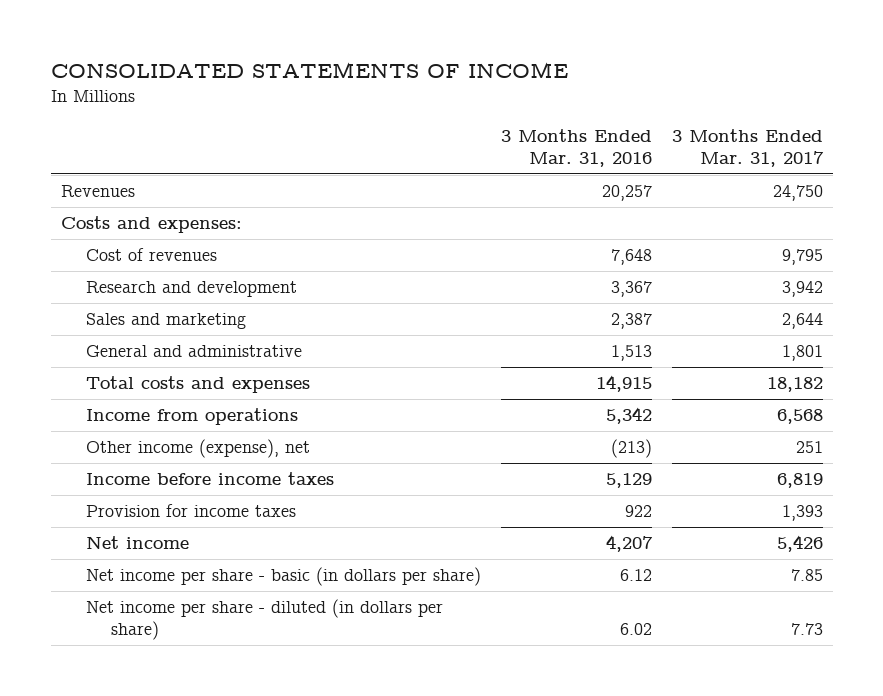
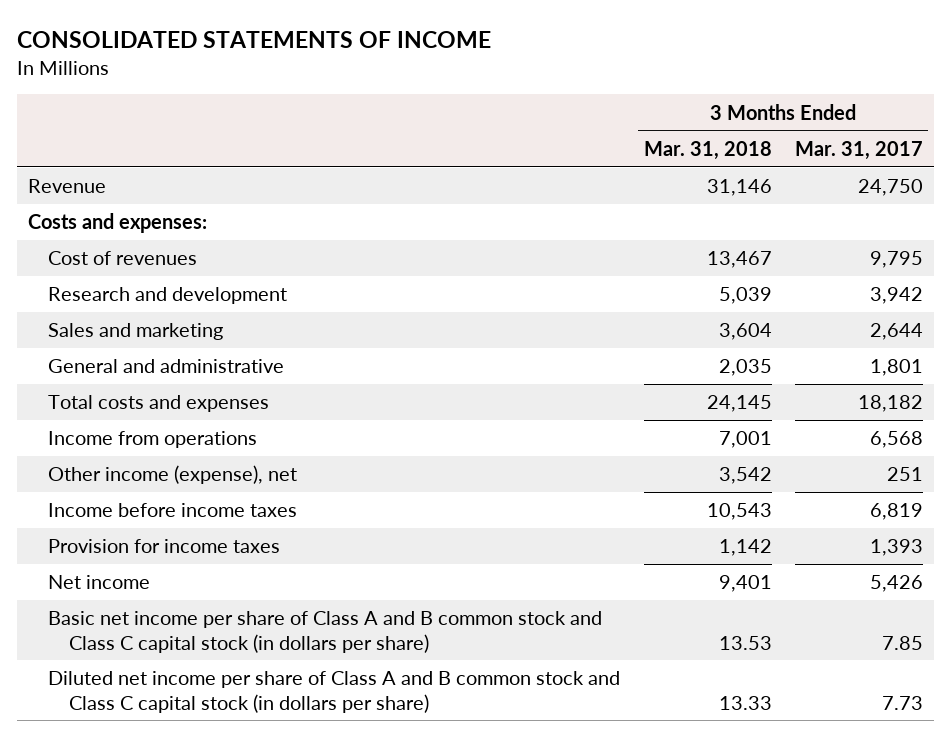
[500,128,652,167] 3 Months Ended Mar. 31, 2016 -> none
none -> [643,140,772,160] Mar. 31, 2018
[60,185,135,198] Revenues -> [28,179,107,194] Revenue
[85,567,481,587] Net income per share - basic (in dollars per share) -> [48,611,603,653] Basic net income per share of Class A and B common stock and Class C capital stock (in dollars per share)
[85,599,443,641] Net income per share - diluted (in dollars per share) -> [48,671,621,713] Diluted net income per share of Class A and B common stock and Class C capital stock (in dollars per share)

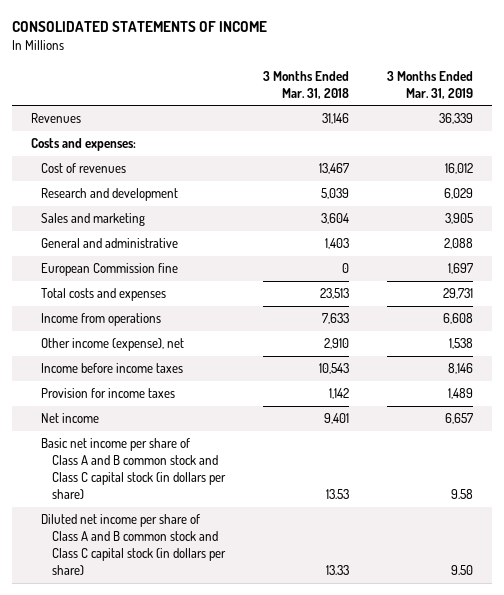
[794,140,923,160] Mar. 31, 2017 -> none
none -> [386,70,473,99] 3 Months Ended Mar. 31, 2019
[28,179,107,194] Revenue -> [31,113,82,124] Revenues
[718,359,772,377] 2,035 -> [324,238,349,250] 1,403
none -> [41,263,179,277] European Commission fine
[706,395,772,413] 24,145 -> [319,288,349,300] 23,513
[718,431,772,449] 7,001 -> [321,313,349,325] 7,633
[718,467,772,485] 3,542 -> [323,338,349,350] 2,910

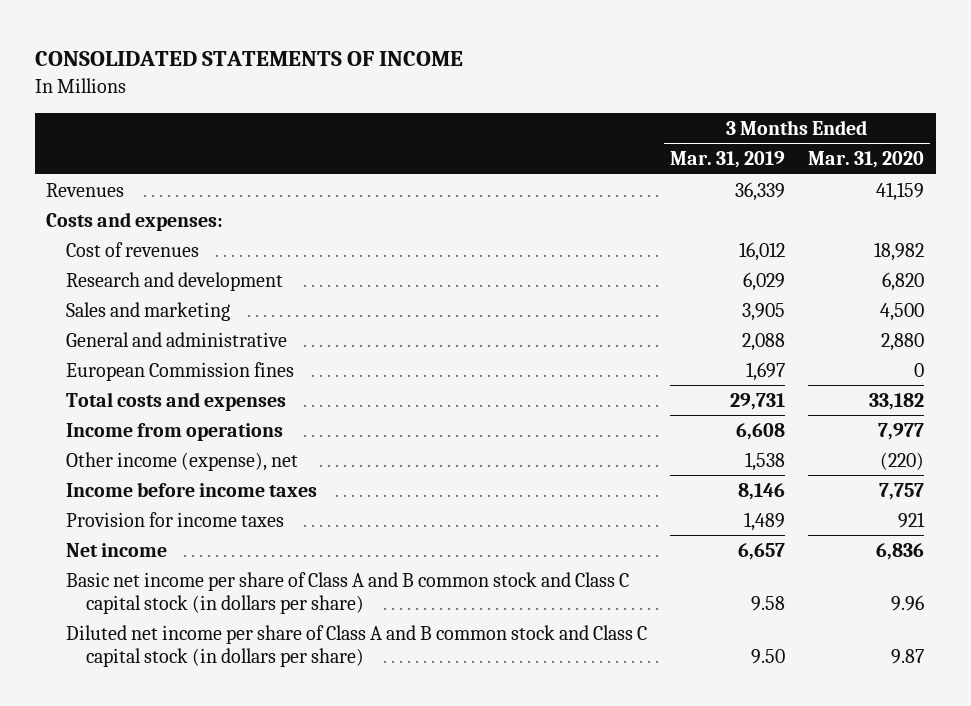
[262,70,349,99] 3 Months Ended Mar. 31, 2018 -> none
none -> [808,151,925,169] Mar. 31, 2020
[41,263,179,277] European Commission fine -> [66,361,295,381] European Commission fines

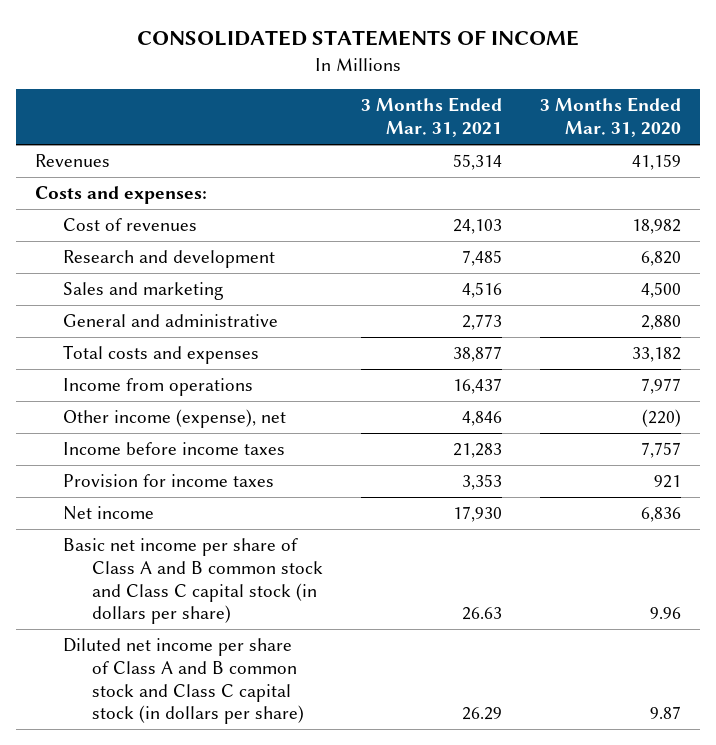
[670,151,786,169] Mar. 31, 2019 -> none
none -> [360,97,502,138] 3 Months Ended Mar. 31, 2021
[66,361,295,381] European Commission fines -> none

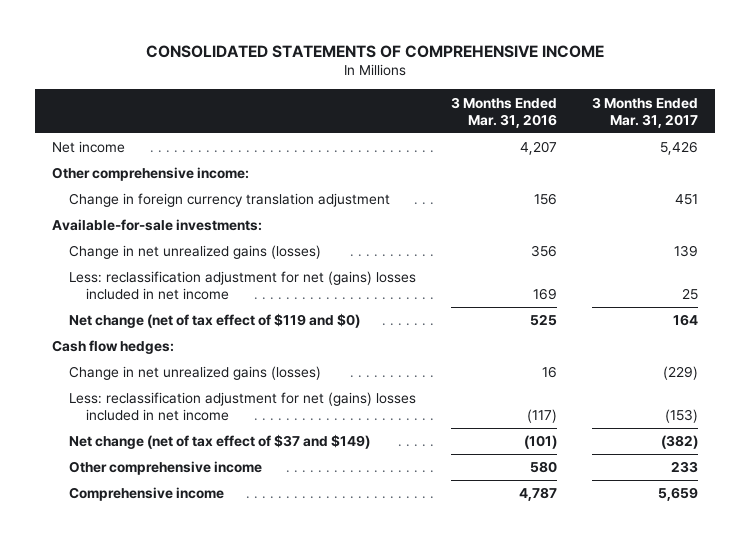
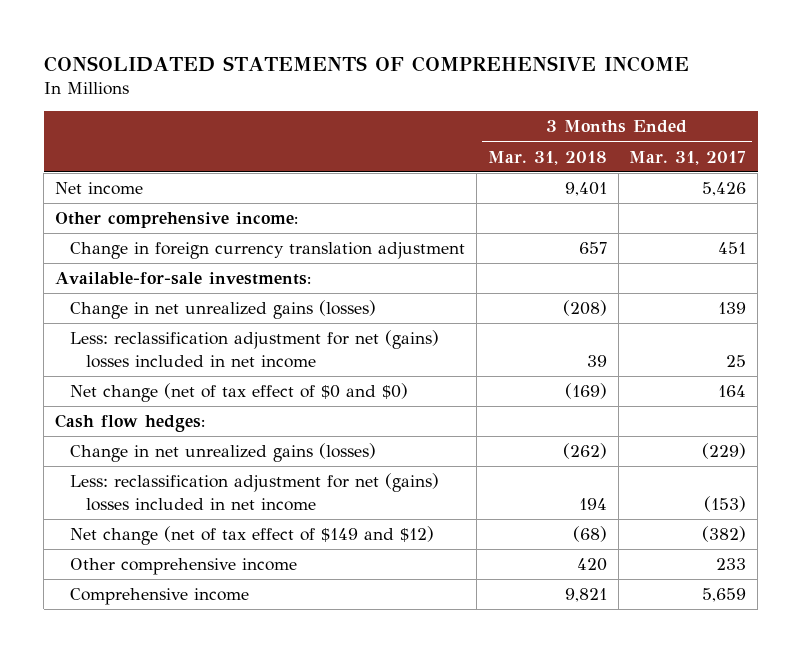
[450,96,557,128] 3 Months Ended Mar. 31, 2016 -> none
none -> [487,150,607,165] Mar. 31, 2018
[69,313,361,329] Net change (net of tax effect of $119 and $0) -> [70,383,409,403] Net change (net of tax effect of $0 and $0)
[69,434,371,450] Net change (net of tax effect of $37 and $149) -> [70,526,435,546] Net change (net of tax effect of $149 and $12)

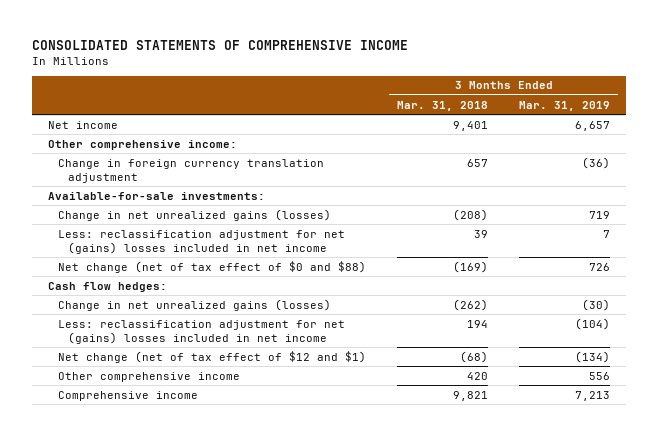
[629,150,747,165] Mar. 31, 2017 -> none
none -> [519,100,611,111] Mar. 31, 2019
[70,383,409,403] Net change (net of tax effect of $0 and $0) -> [57,260,366,273] Net change (net of tax effect of $0 and $88)
[70,526,435,546] Net change (net of tax effect of $149 and $12) -> [57,350,366,363] Net change (net of tax effect of $12 and $1)

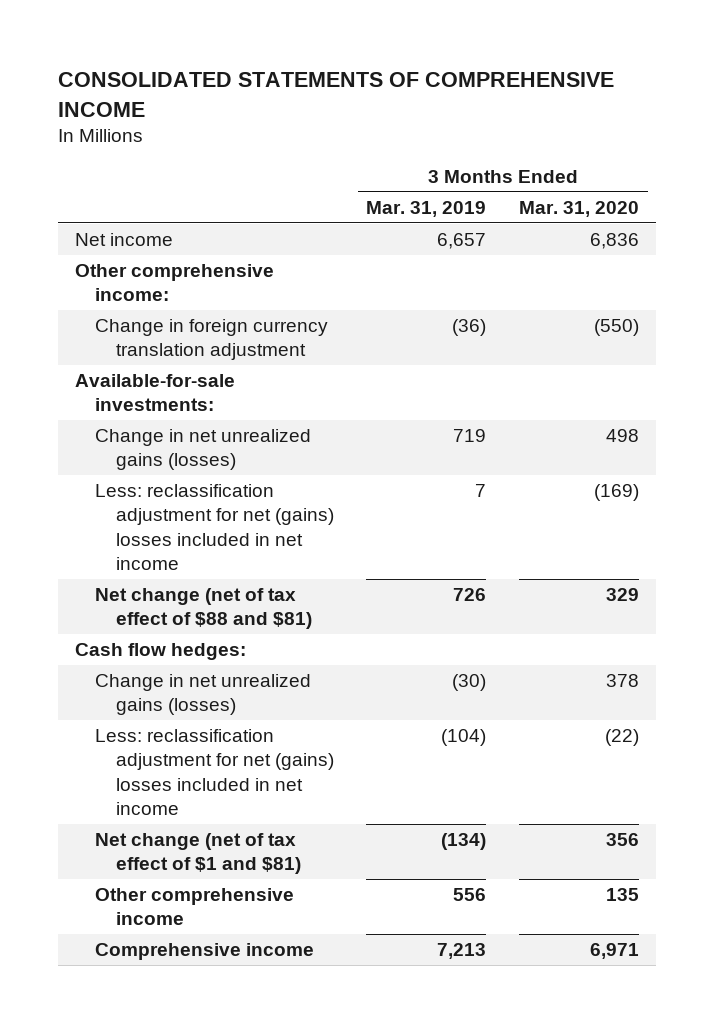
[397,100,489,111] Mar. 31, 2018 -> none
none -> [519,200,640,217] Mar. 31, 2020
[57,260,366,273] Net change (net of tax effect of $0 and $88) -> [95,587,312,630] Net change (net of tax effect of $88 and $81)
[57,350,366,363] Net change (net of tax effect of $12 and $1) -> [95,832,301,875] Net change (net of tax effect of $1 and $81)

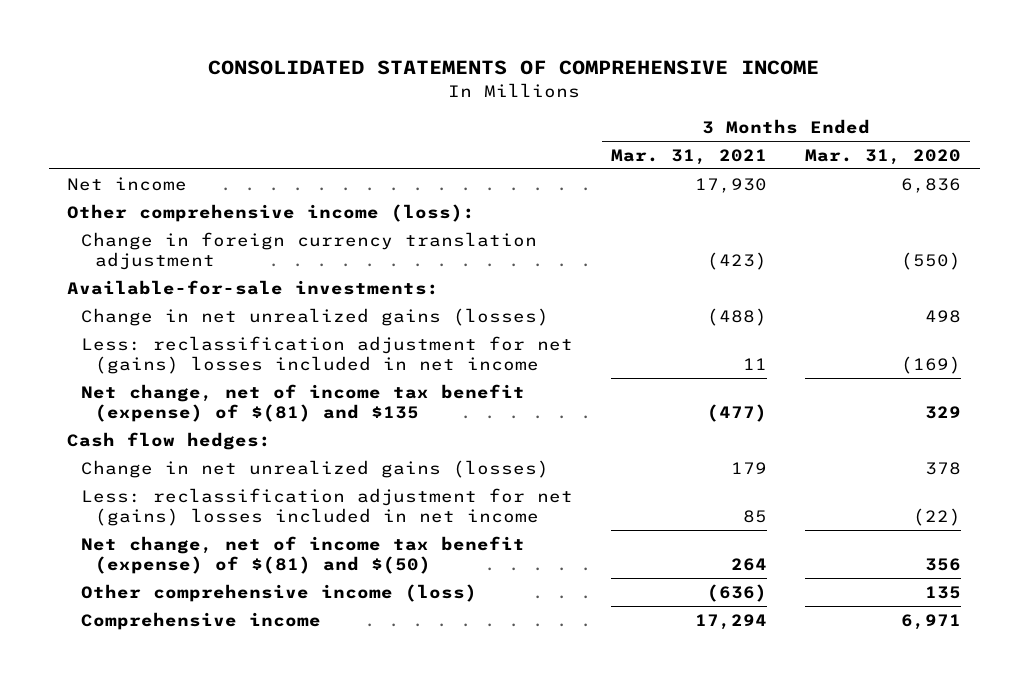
[366,200,487,217] Mar. 31, 2019 -> none
none -> [611,148,768,165] Mar. 31, 2021
[74,263,274,302] Other comprehensive income: -> [67,203,476,222] Other comprehensive income (loss):
[95,587,312,630] Net change (net of tax effect of $88 and $81) -> [81,383,526,423] Net change, net of income tax benefit (expense) of $(81) and $135
[95,832,301,875] Net change (net of tax effect of $1 and $81) -> [81,535,526,575] Net change, net of income tax benefit (expense) of $(81) and $(50)
[95,887,295,926] Other comprehensive income -> [81,583,478,602] Other comprehensive income (loss)

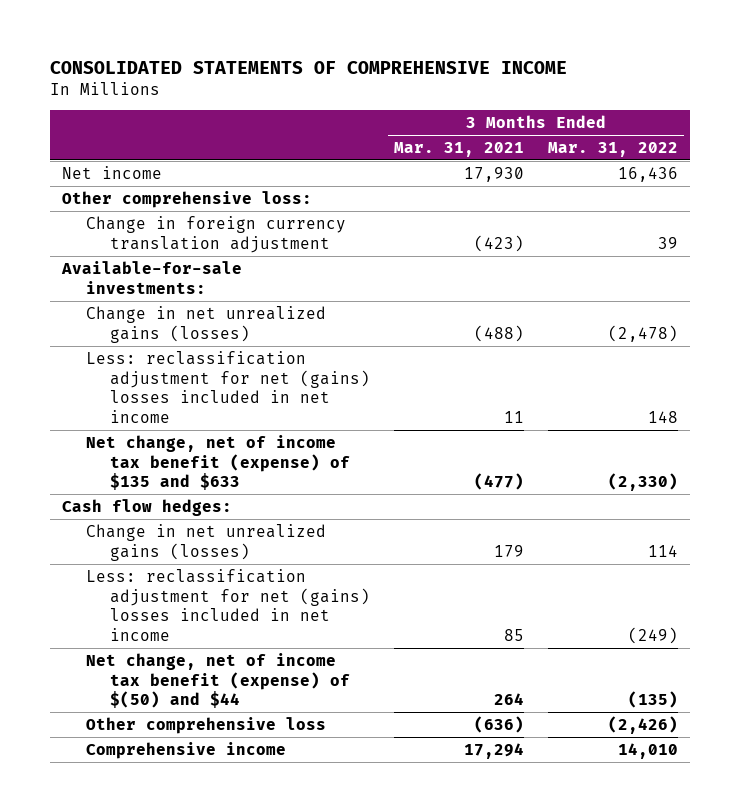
[804,148,961,165] Mar. 31, 2020 -> none
none -> [547,141,678,157] Mar. 31, 2022
[67,203,476,222] Other comprehensive income (loss): -> [62,190,313,208] Other comprehensive loss:
[81,383,526,423] Net change, net of income tax benefit (expense) of $(81) and $135 -> [85,434,350,491] Net change, net of income tax benefit (expense) of $135 and $633
[81,535,526,575] Net change, net of income tax benefit (expense) of $(81) and $(50) -> [85,652,350,709] Net change, net of income tax benefit (expense) of $(50) and $44
[81,583,478,602] Other comprehensive income (loss) -> [85,716,326,734] Other comprehensive loss

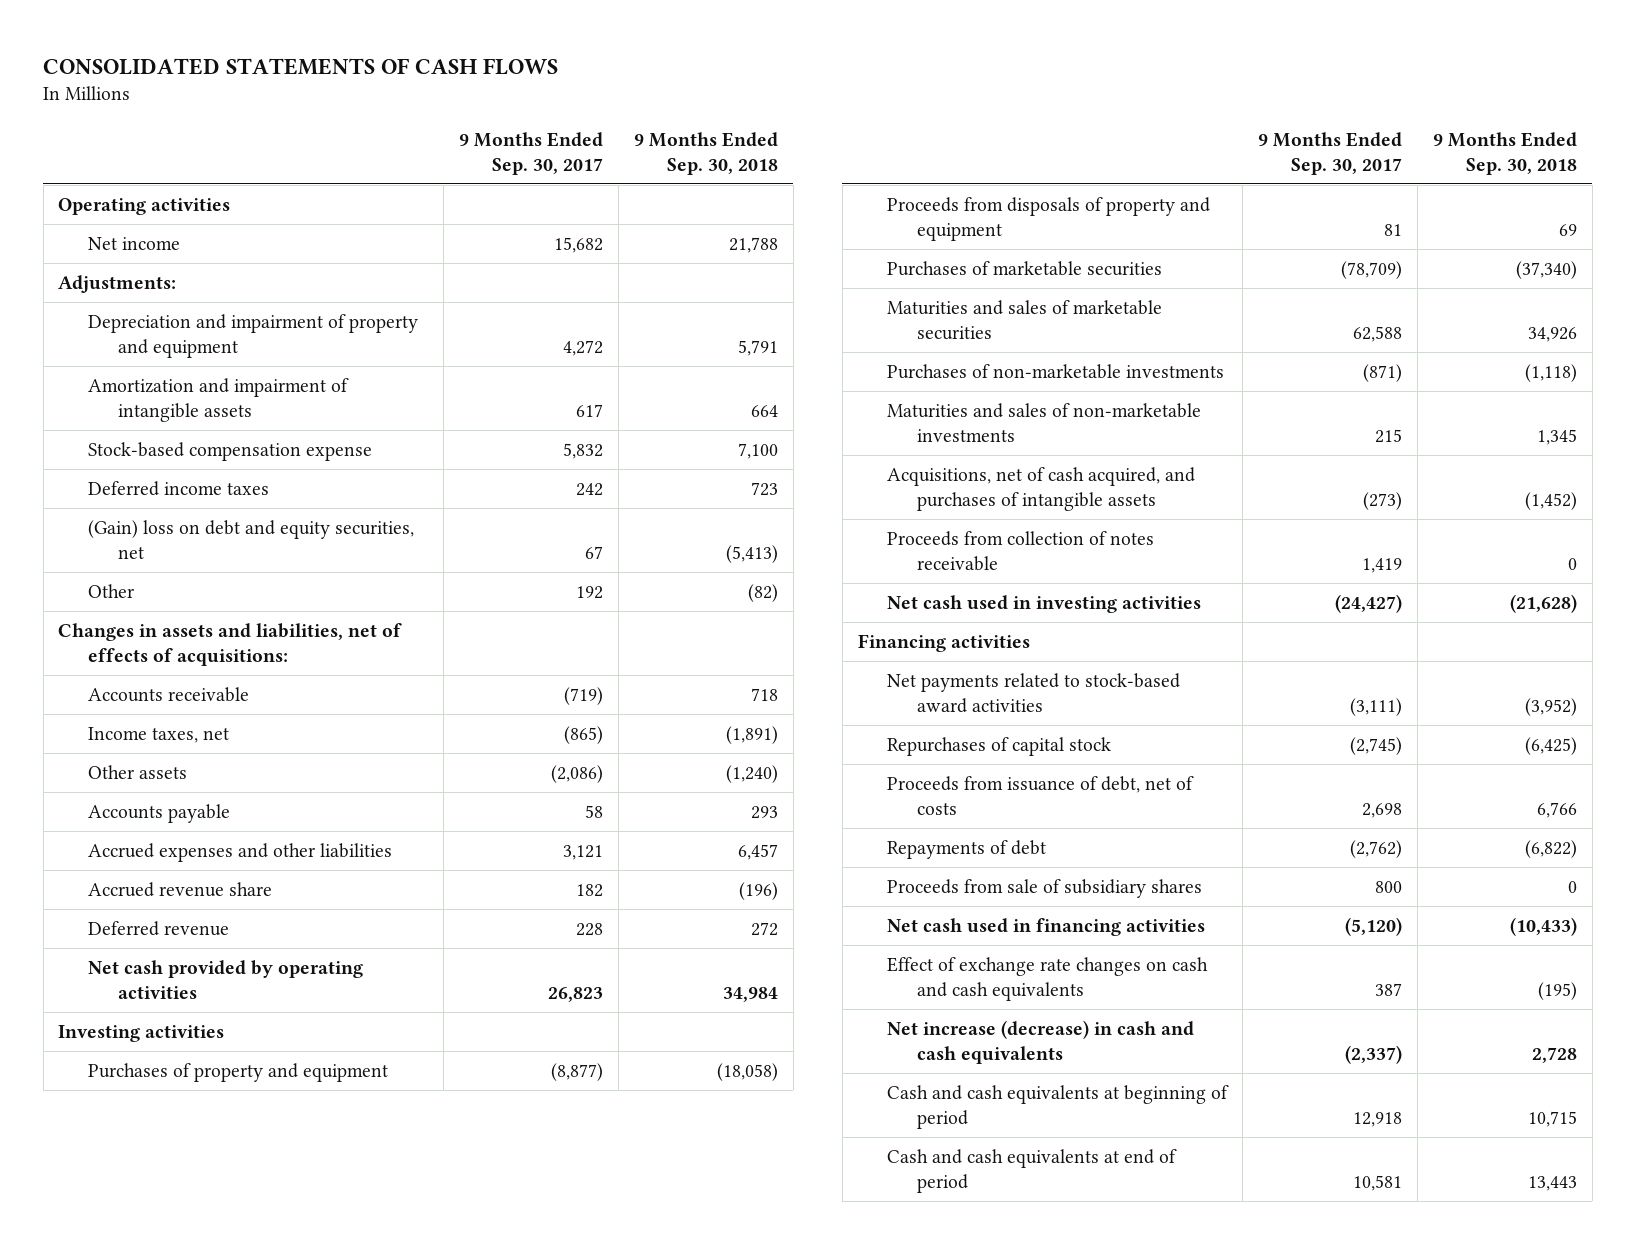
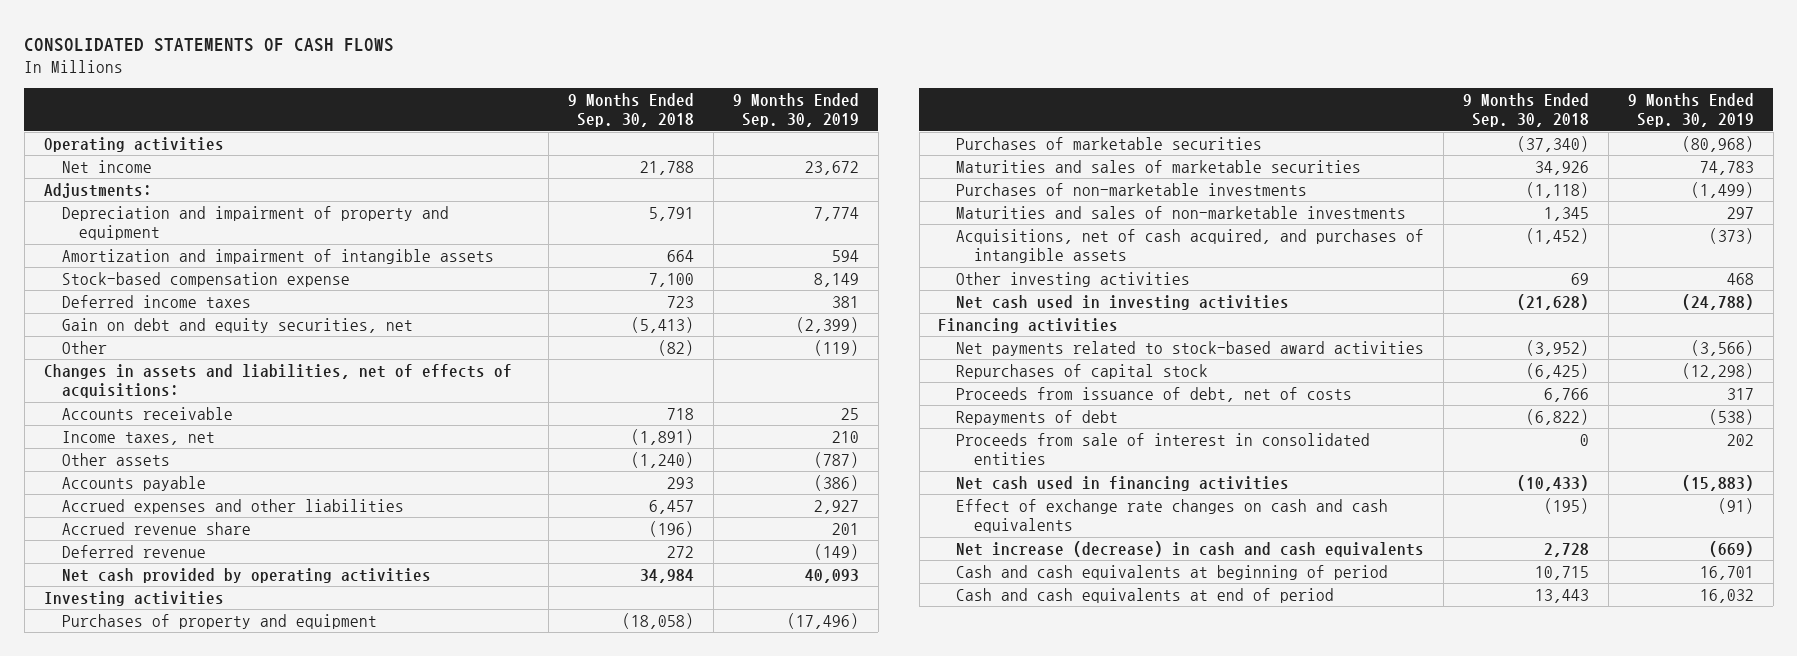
[458,131,603,175] 9 Months Ended Sep. 30, 2017 -> none
none -> [732,92,859,128] 9 Months Ended Sep. 30, 2019
[88,519,415,560] (Gain) loss on debt and equity securities, net -> [61,317,413,333] Gain on debt and equity securities, net
[887,196,1211,242] Proceeds from disposals of property and equipment -> none
[887,530,1155,572] Proceeds from collection of notes receivable -> none
none -> [956,271,1191,287] Other investing activities
[887,878,1203,898] Proceeds from sale of subsidiary shares -> [956,432,1371,466] Proceeds from sale of interest in consolidated entities

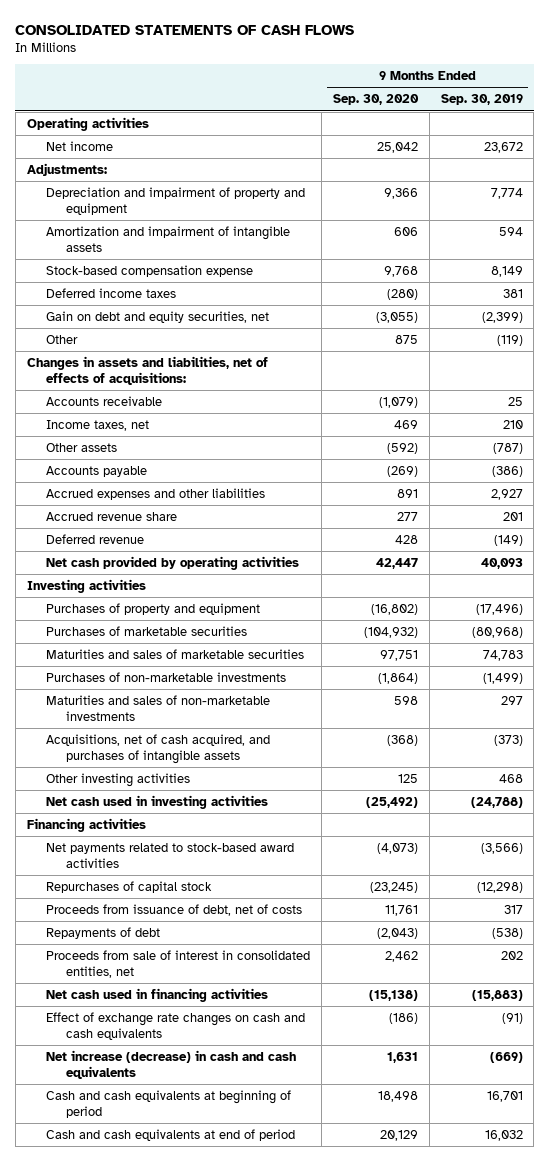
[568,92,695,128] 9 Months Ended Sep. 30, 2018 -> none
none -> [333,94,420,106] Sep. 30, 2020
[956,432,1371,466] Proceeds from sale of interest in consolidated entities -> [46,949,311,978] Proceeds from sale of interest in consolidated entities, net

